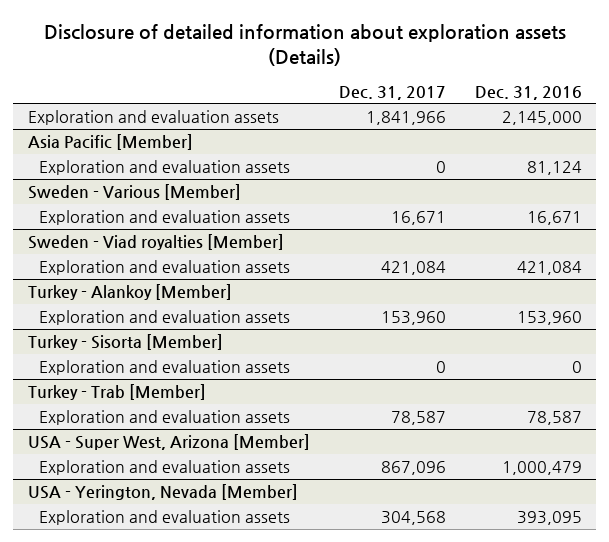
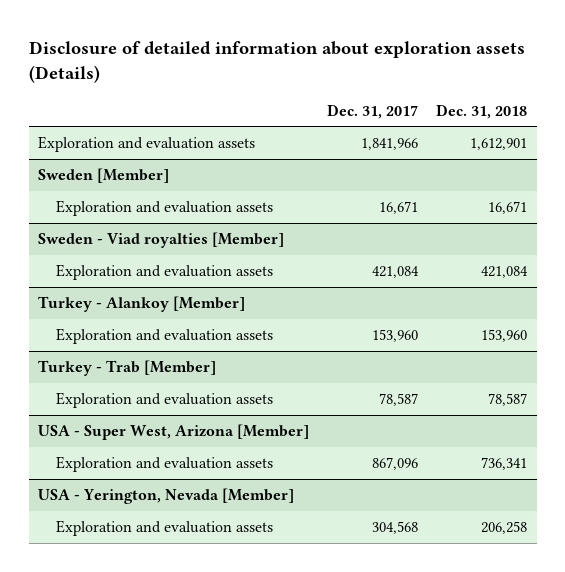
[474,85,582,100] Dec. 31, 2016 -> none
none -> [436,103,528,119] Dec. 31, 2018
[27,133,193,150] Asia Pacific [Member] -> none
[38,159,290,175] Exploration and evaluation assets -> none
[27,183,241,200] Sweden - Various [Member] -> [38,168,170,184] Sweden [Member]
[27,333,223,350] Turkey - Sisorta [Member] -> none
[38,359,290,375] Exploration and evaluation assets -> none

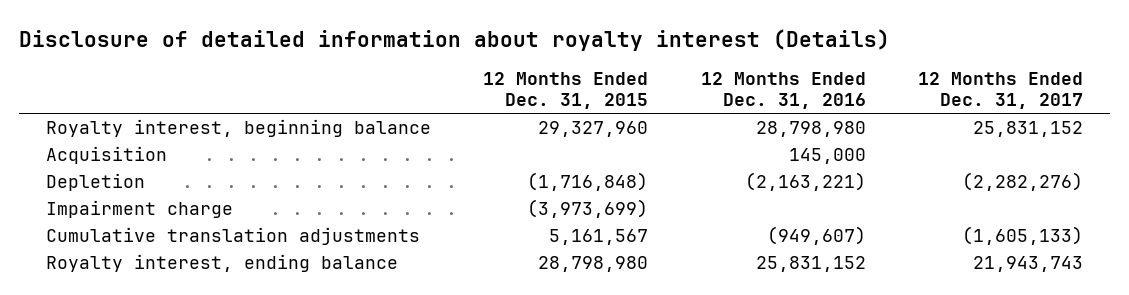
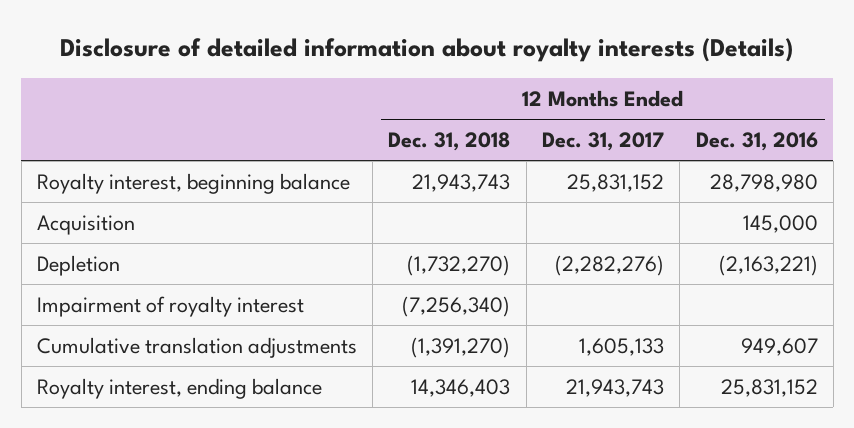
[19,29,891,52] Disclosure of detailed information about royalty interest (Details) -> [60,37,794,62] Disclosure of detailed information about royalty interests (Details)
[483,72,649,110] 12 Months Ended Dec. 31, 2015 -> none
none -> [388,131,511,151] Dec. 31, 2018
[45,200,233,219] Impairment charge -> [36,295,304,317] Impairment of royalty interest
[766,226,866,246] (949,607) -> [740,337,818,356] 949,607
[962,226,1084,246] (1,605,133) -> [579,337,665,356] 1,605,133

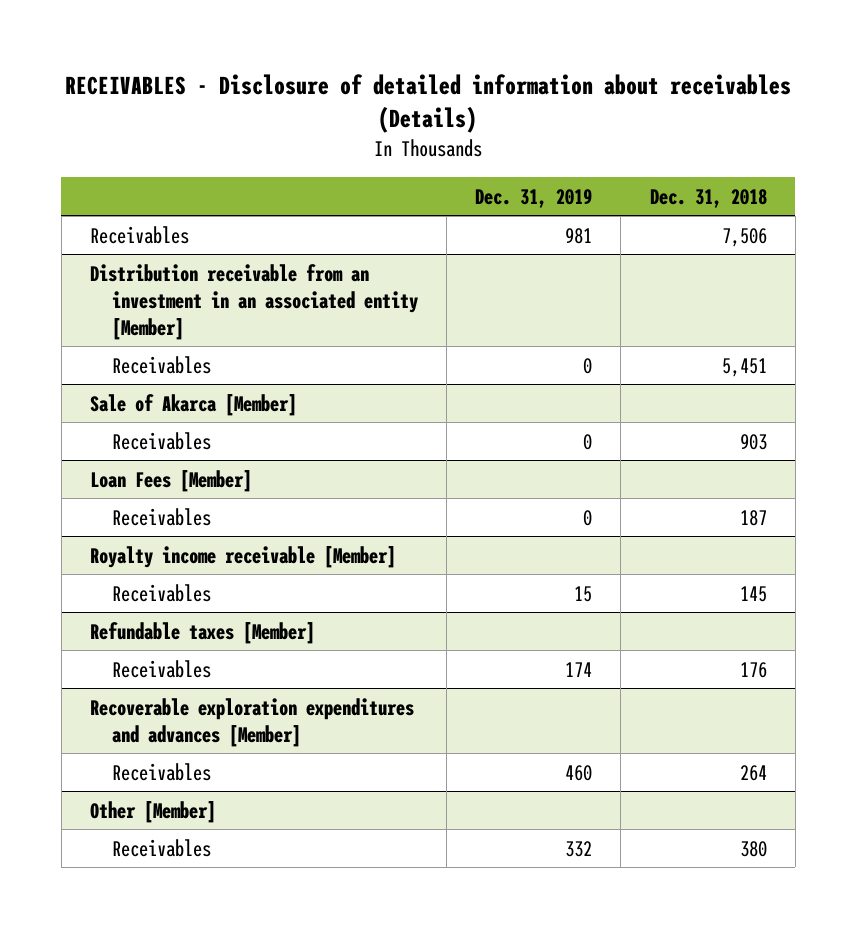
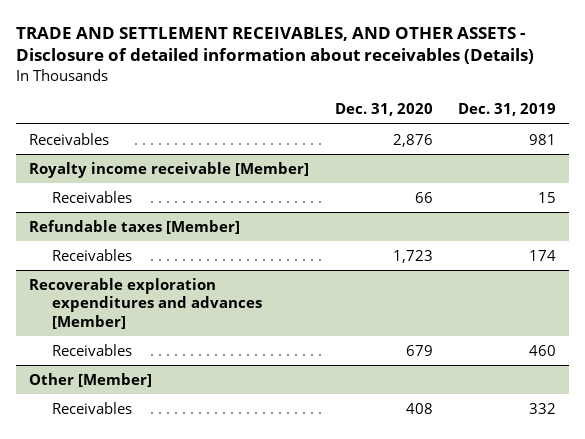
[65,74,792,134] RECEIVABLES - Disclosure of detailed information about receivables (Details) -> [16,26,535,65] TRADE AND SETTLEMENT RECEIVABLES, AND OTHER ASSETS - Disclosure of detailed information about receivables (Details)
[649,188,767,208] Dec. 31, 2018 -> none
none -> [334,103,433,117] Dec. 31, 2020
[89,263,418,340] Distribution receivable from an investment in an associated entity [Member] -> none
[111,355,211,374] Receivables -> none
[89,393,297,416] Sale of Akarca [Member] -> none
[111,431,211,450] Receivables -> none
[89,469,252,492] Loan Fees [Member] -> none
[111,507,211,526] Receivables -> none

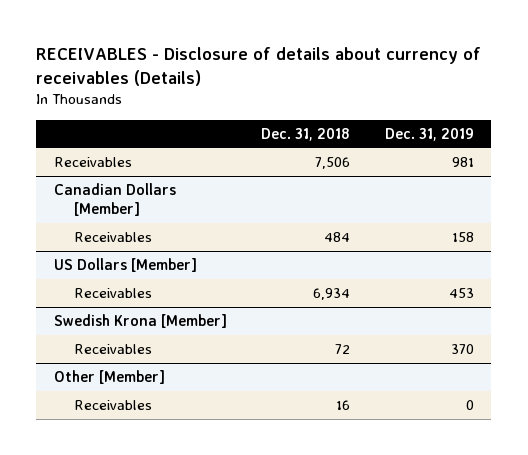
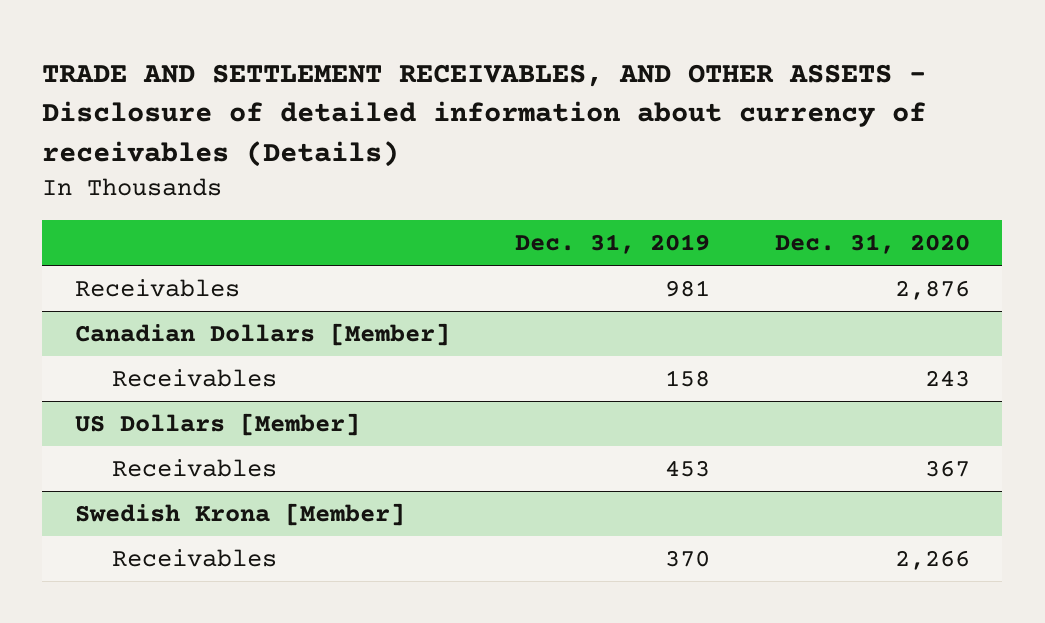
[36,47,482,86] RECEIVABLES - Disclosure of details about currency of receivables (Details) -> [42,63,927,167] TRADE AND SETTLEMENT RECEIVABLES, AND OTHER ASSETS - Disclosure of detailed information about currency of receivables (Details)
[261,127,351,141] Dec. 31, 2018 -> none
none -> [774,234,970,255] Dec. 31, 2020
[53,370,165,385] Other [Member] -> none
[73,400,152,411] Receivables -> none

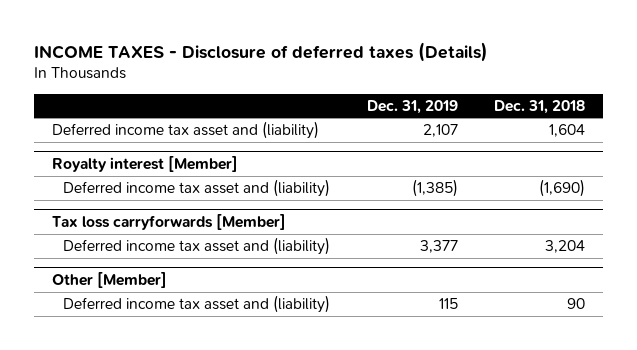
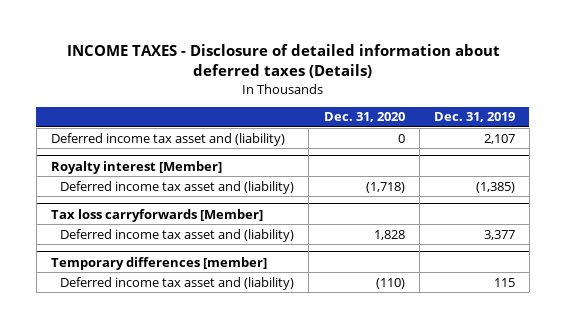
[33,41,488,62] INCOME TAXES - Disclosure of deferred taxes (Details) -> [66,44,500,79] INCOME TAXES - Disclosure of detailed information about deferred taxes (Details)
[494,99,586,114] Dec. 31, 2018 -> none
none -> [323,112,405,123] Dec. 31, 2020
[51,272,167,289] Other [Member] -> [51,256,268,270] Temporary differences [member]

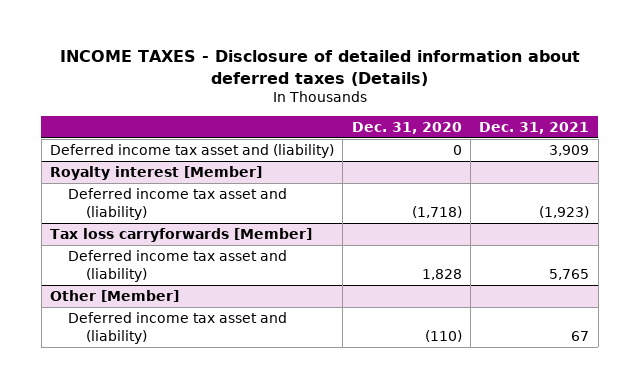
[433,112,515,123] Dec. 31, 2019 -> none
none -> [479,121,590,134] Dec. 31, 2021
[51,256,268,270] Temporary differences [member] -> [49,289,179,302] Other [Member]

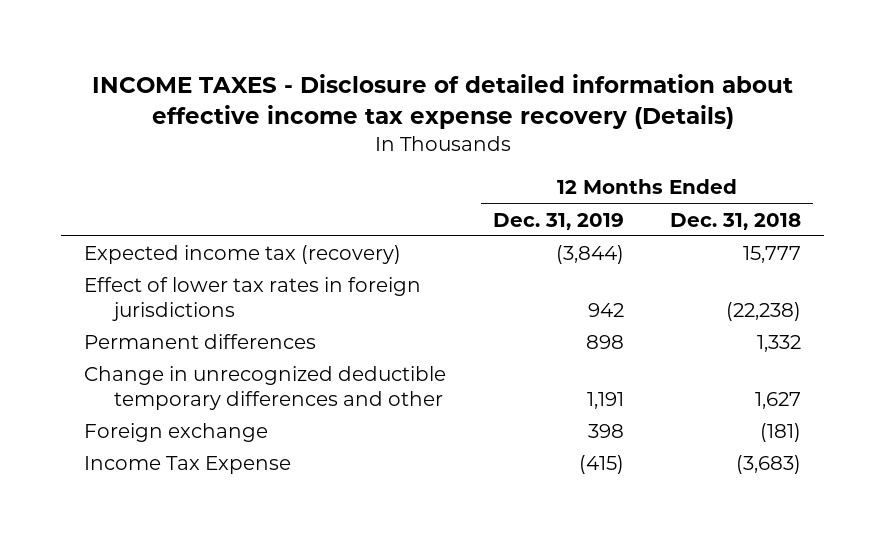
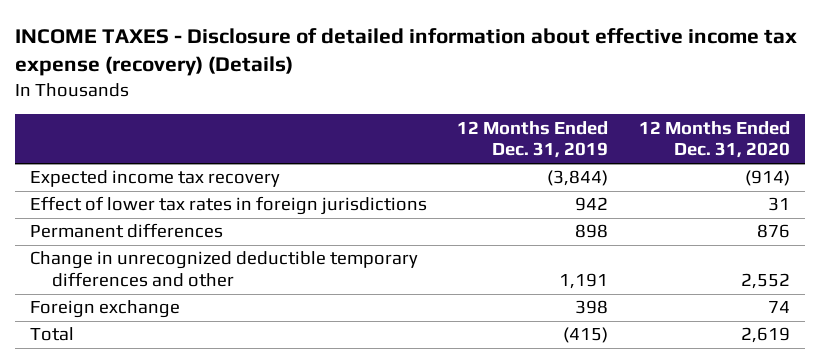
[91,73,793,129] INCOME TAXES - Disclosure of detailed information about effective income tax expense recovery (Details) -> [14,27,797,77] INCOME TAXES - Disclosure of detailed information about effective income tax expense (recovery) (Details)
[670,212,802,230] Dec. 31, 2018 -> none
none -> [638,120,790,159] 12 Months Ended Dec. 31, 2020
[84,245,402,265] Expected income tax (recovery) -> [29,170,280,188] Expected income tax recovery
[84,456,292,475] Income Tax Expense -> [29,327,74,342] Total

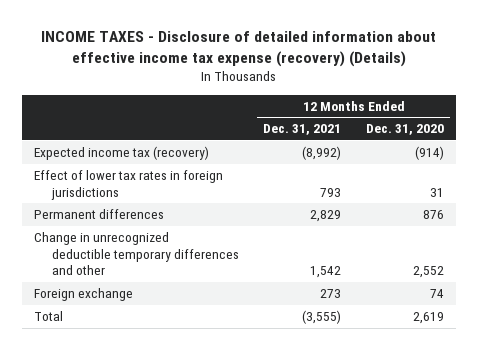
[457,120,609,159] 12 Months Ended Dec. 31, 2019 -> none
none -> [263,124,342,136] Dec. 31, 2021
[29,170,280,188] Expected income tax recovery -> [33,146,209,161] Expected income tax (recovery)

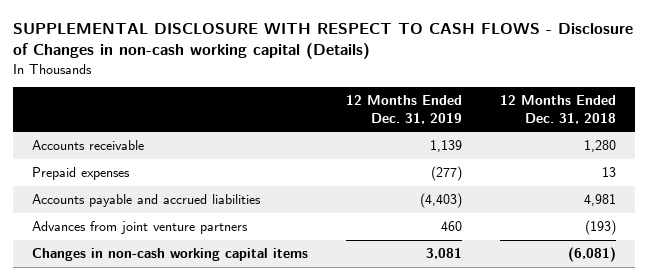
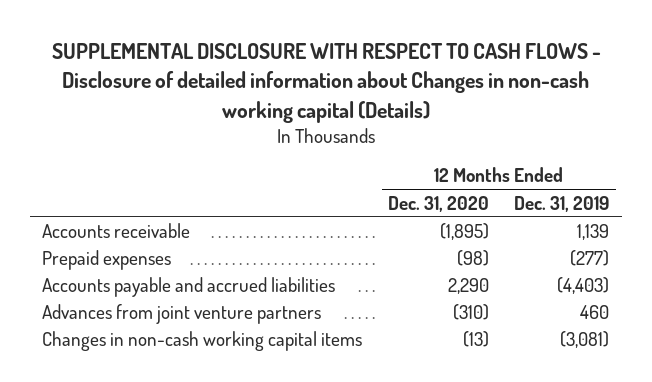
[13,23,634,60] SUPPLEMENTAL DISCLOSURE WITH RESPECT TO CASH FLOWS - Disclosure of Changes in non-cash working capital (Details) -> [51,43,601,123] SUPPLEMENTAL DISCLOSURE WITH RESPECT TO CASH FLOWS - Disclosure of detailed information about Changes in non-cash working capital (Details)
[500,95,617,124] 12 Months Ended Dec. 31, 2018 -> none
none -> [387,195,489,212] Dec. 31, 2020
[426,248,463,260] 3,081 -> [560,330,610,348] (3,081)

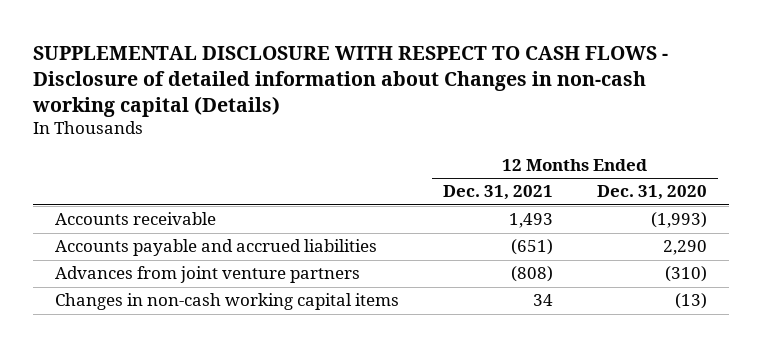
[514,195,610,212] Dec. 31, 2019 -> none
none -> [443,185,554,201] Dec. 31, 2021
[42,249,172,270] Prepaid expenses -> none
[439,222,489,240] (1,895) -> [650,212,707,229] (1,993)

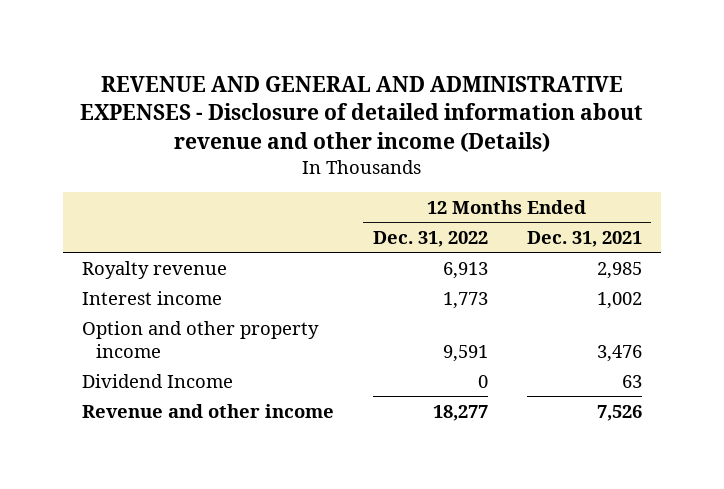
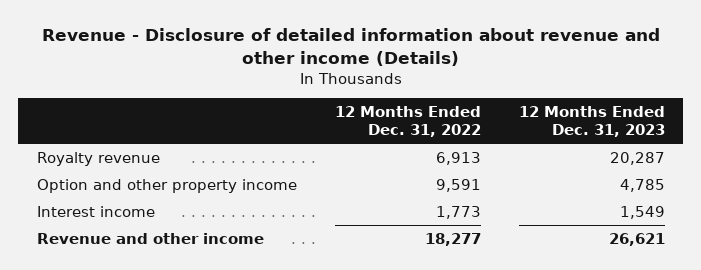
[79,75,643,152] REVENUE AND GENERAL AND ADMINISTRATIVE EXPENSES - Disclosure of detailed information about revenue and other income (Details) -> [41,27,660,66] Revenue - Disclosure of detailed information about revenue and other income (Details)
[526,230,642,247] Dec. 31, 2021 -> none
none -> [518,106,665,138] 12 Months Ended Dec. 31, 2023
[82,373,234,388] Dividend Income -> none
[82,290,223,305] Interest income -> [36,205,155,217] Interest income

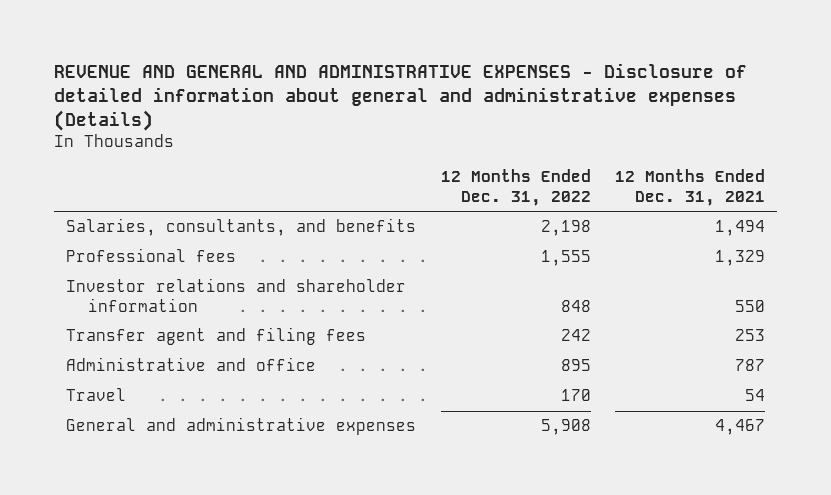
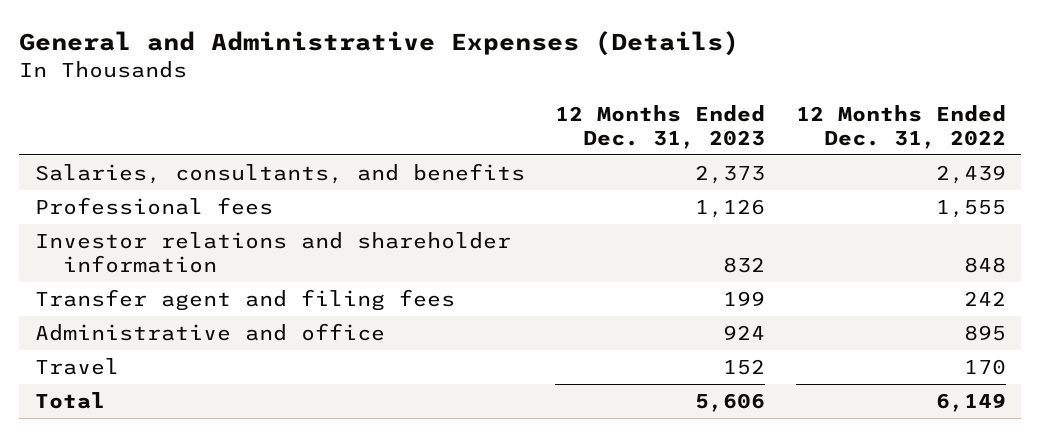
[53,62,747,131] REVENUE AND GENERAL AND ADMINISTRATIVE EXPENSES - Disclosure of detailed information about general and administrative expenses (Details) -> [19,31,740,57] General and Administrative Expenses (Details)
[615,169,766,206] 12 Months Ended Dec. 31, 2021 -> none
none -> [555,104,766,149] 12 Months Ended Dec. 31, 2023
[540,220,591,237] 2,198 -> [935,164,1006,184] 2,439
[66,417,417,436] General and administrative expenses -> none
none -> [34,391,105,409] Total

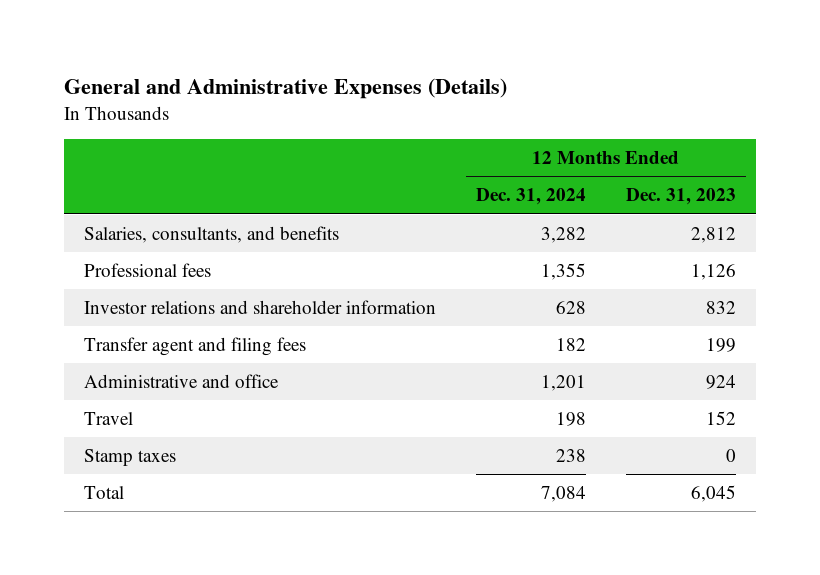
[795,104,1006,149] 12 Months Ended Dec. 31, 2022 -> none
none -> [475,188,586,206] Dec. 31, 2024
[695,164,766,184] 2,373 -> [690,227,736,244] 2,812
none -> [83,449,176,467] Stamp taxes
[695,392,766,412] 5,606 -> [690,485,736,503] 6,045

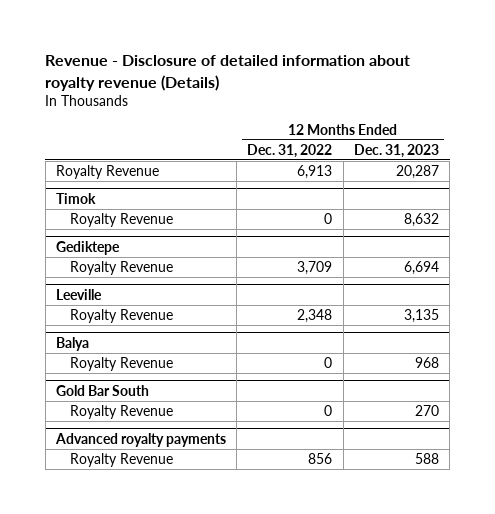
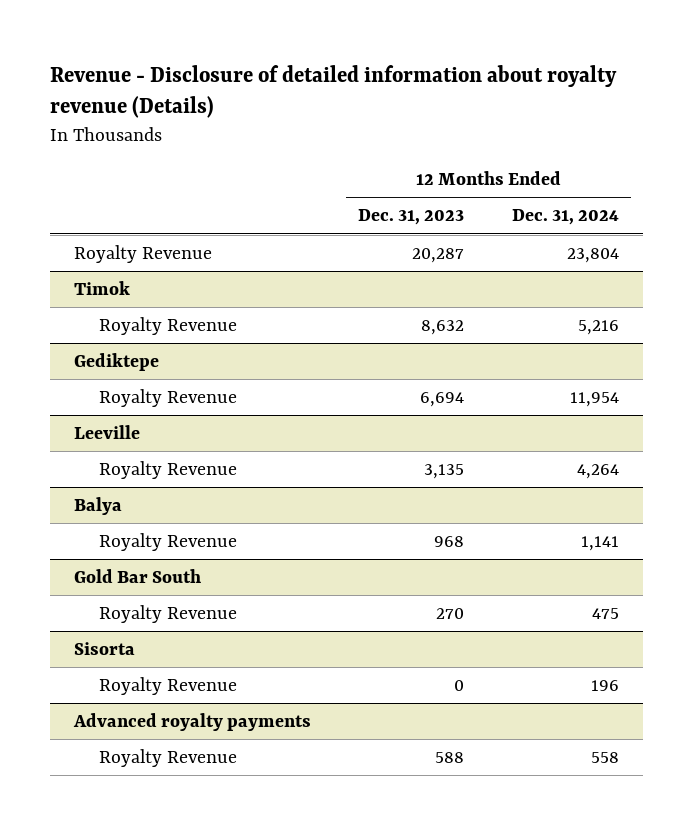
[247,143,333,158] Dec. 31, 2022 -> none
none -> [511,209,619,226] Dec. 31, 2024
none -> [73,641,135,655] Sisorta
none -> [99,676,238,695] Royalty Revenue

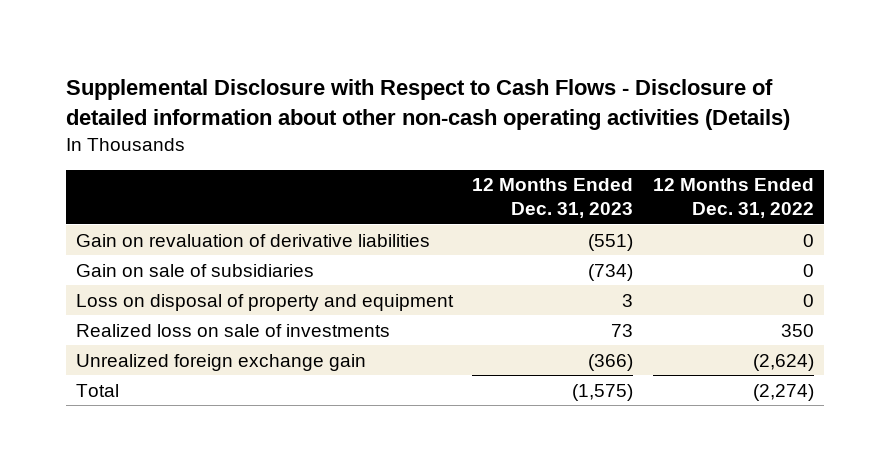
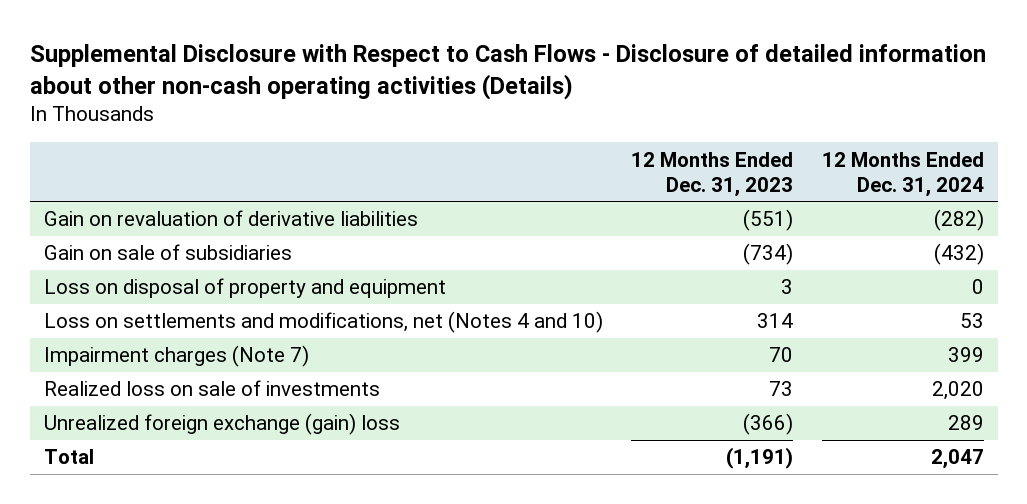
[652,178,814,219] 12 Months Ended Dec. 31, 2022 -> none
none -> [821,151,984,197] 12 Months Ended Dec. 31, 2024
none -> [43,311,603,334] Loss on settlements and modifications, net (Notes 4 and 10)
none -> [43,345,309,368] Impairment charges (Note 7)
[75,353,366,371] Unrealized foreign exchange gain -> [43,413,400,436] Unrealized foreign exchange (gain) loss
[572,383,634,401] (1,575) -> [726,447,794,470] (1,191)

